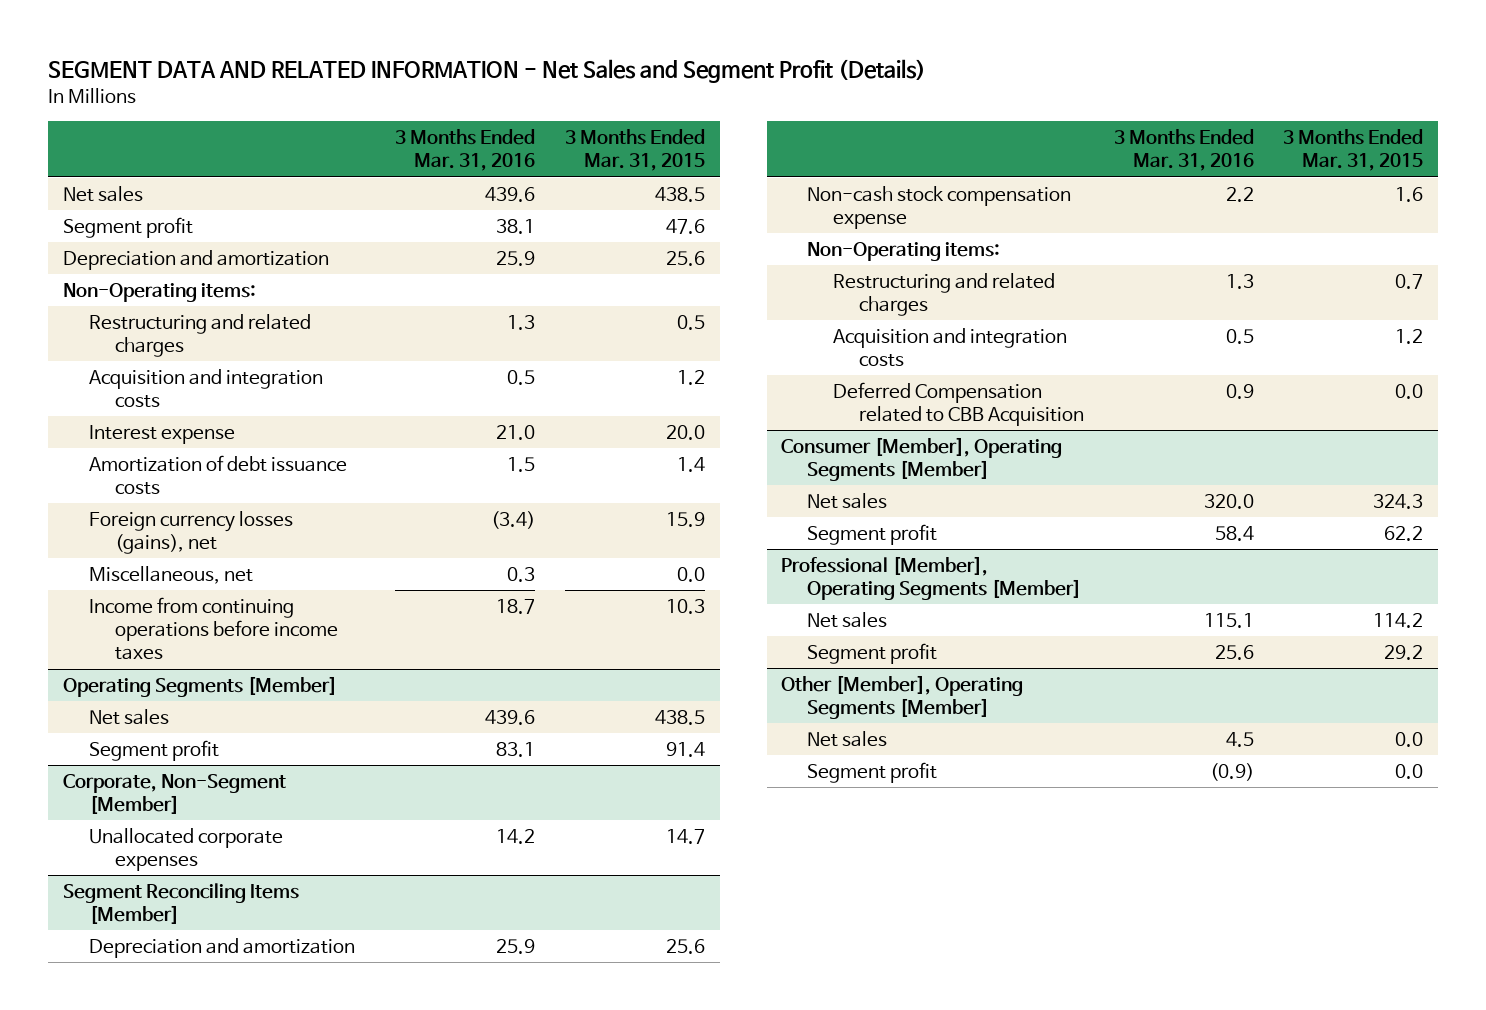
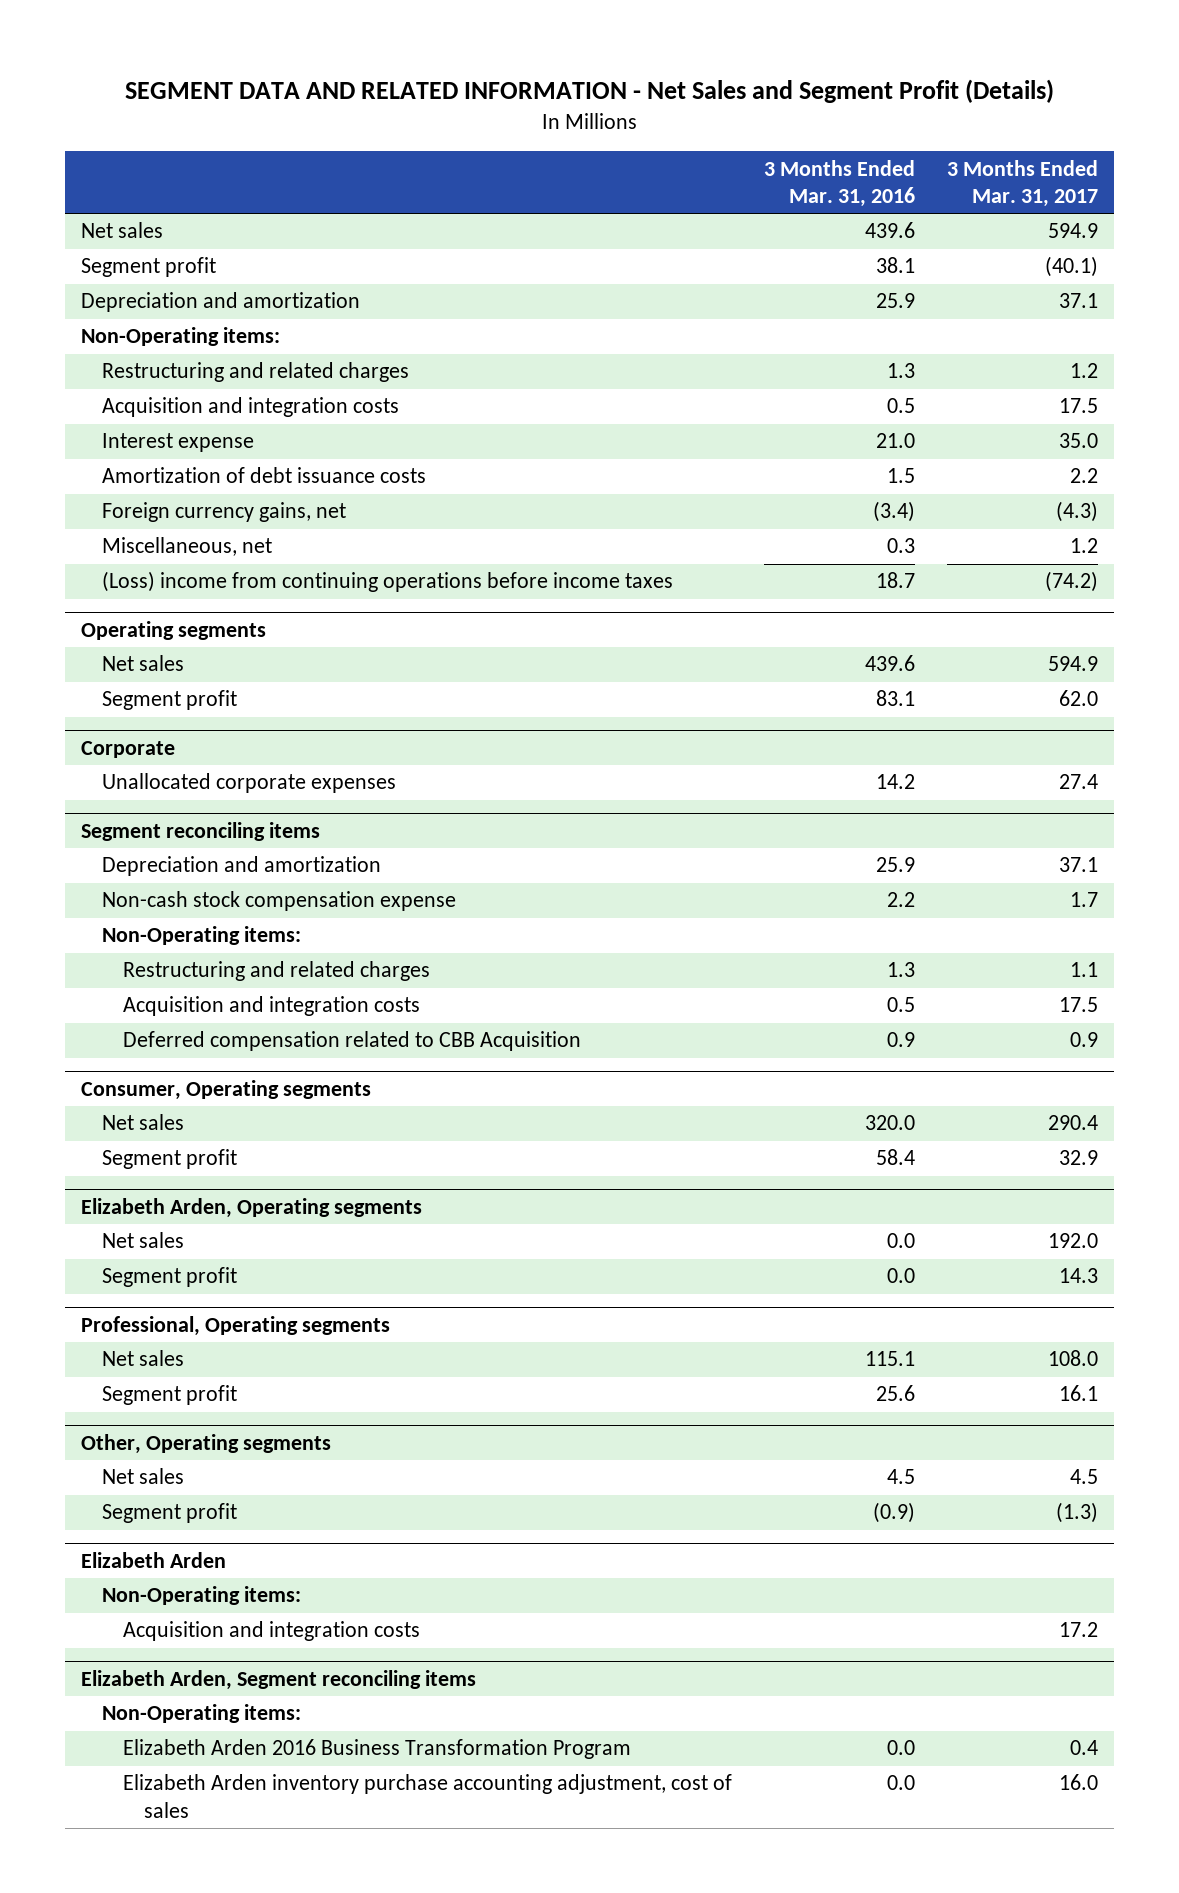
[565,129,706,172] 3 Months Ended Mar. 31, 2015 -> none
none -> [947,159,1099,208] 3 Months Ended Mar. 31, 2017
[88,510,293,554] Foreign currency losses (gains), net -> [101,502,346,523] Foreign currency gains, net
[88,596,338,661] Income from continuing operations before income taxes -> [101,571,673,593] (Loss) income from continuing operations before income taxes
[63,675,338,697] Operating Segments [Member] -> [80,621,266,641] Operating segments
[63,773,287,814] Corporate, Non-Segment [Member] -> [80,741,175,759] Corporate
[63,882,300,924] Segment Reconciling Items [Member] -> [80,822,320,842] Segment reconciling items
[833,381,1085,426] Deferred Compensation related to CBB Acquisition -> [123,1031,582,1052] Deferred compensation related to CBB Acquisition
[781,436,1063,481] Consumer [Member], Operating Segments [Member] -> [80,1080,371,1101] Consumer, Operating segments
none -> [80,1198,422,1219] Elizabeth Arden, Operating segments
none -> [101,1232,184,1249] Net sales
none -> [101,1267,237,1288] Segment profit
[781,555,1082,600] Professional [Member], Operating Segments [Member] -> [80,1316,390,1337] Professional, Operating segments
[781,674,1024,719] Other [Member], Operating Segments [Member] -> [80,1434,331,1455] Other, Operating segments
none -> [80,1552,226,1569] Elizabeth Arden
none -> [101,1586,301,1606] Non-Operating items:
none -> [123,1621,421,1642] Acquisition and integration costs
none -> [80,1670,476,1691] Elizabeth Arden, Segment reconciling items
none -> [101,1704,301,1724] Non-Operating items:
none -> [123,1739,632,1760] Elizabeth Arden 2016 Business Transformation Program
none -> [123,1774,733,1819] Elizabeth Arden inventory purchase accounting adjustment, cost of sales

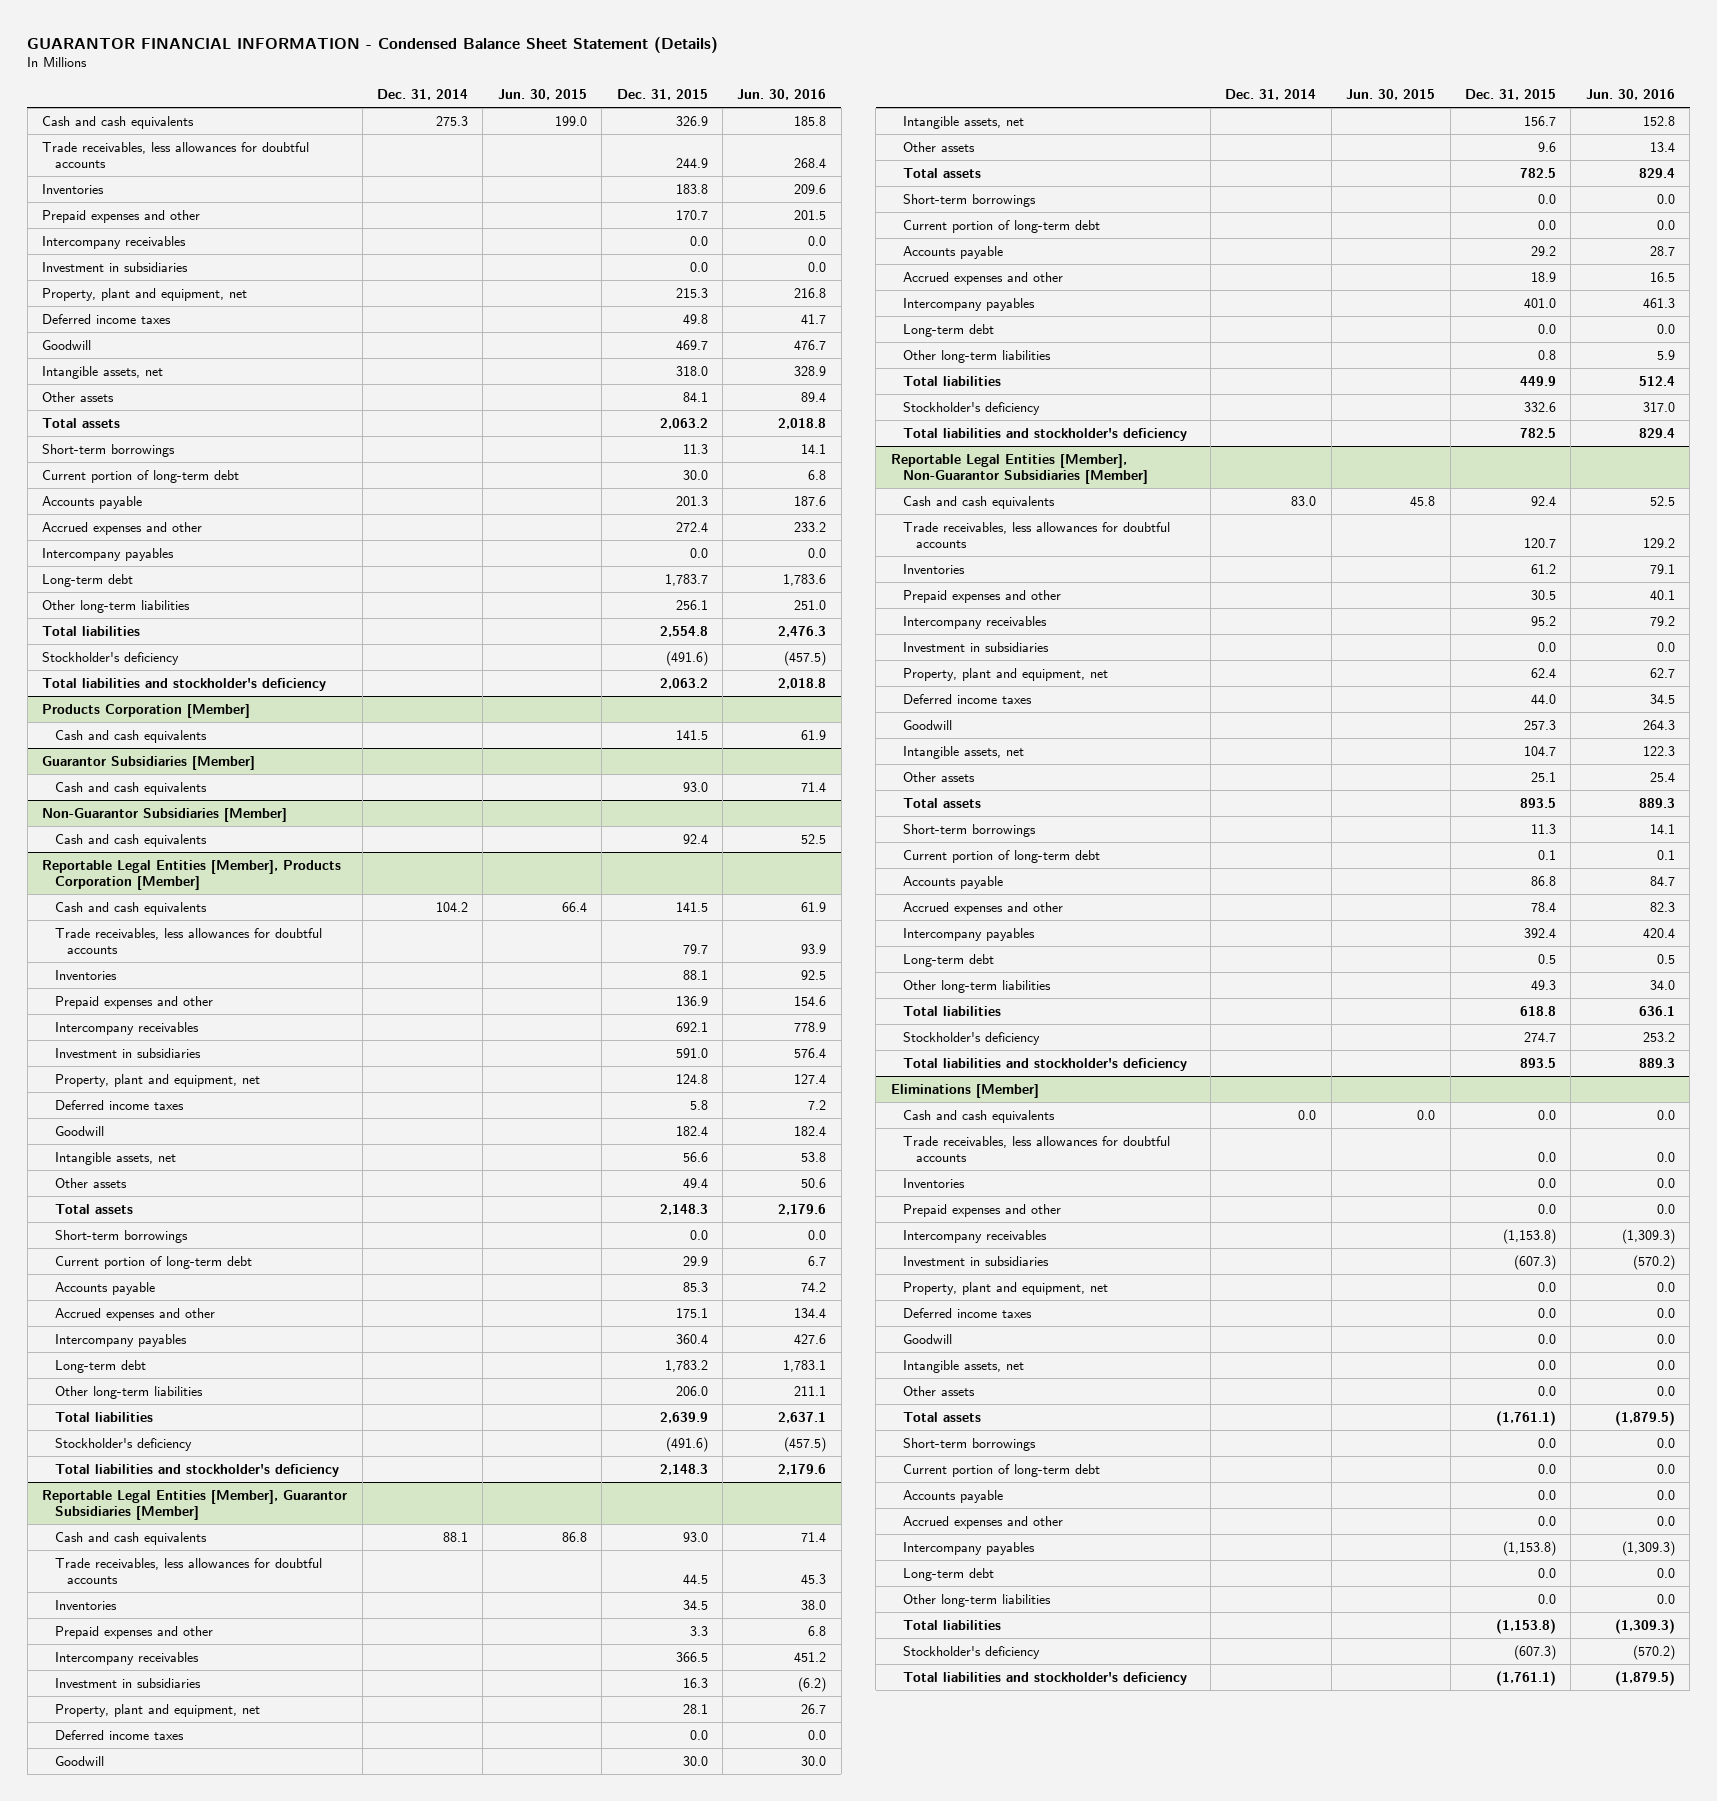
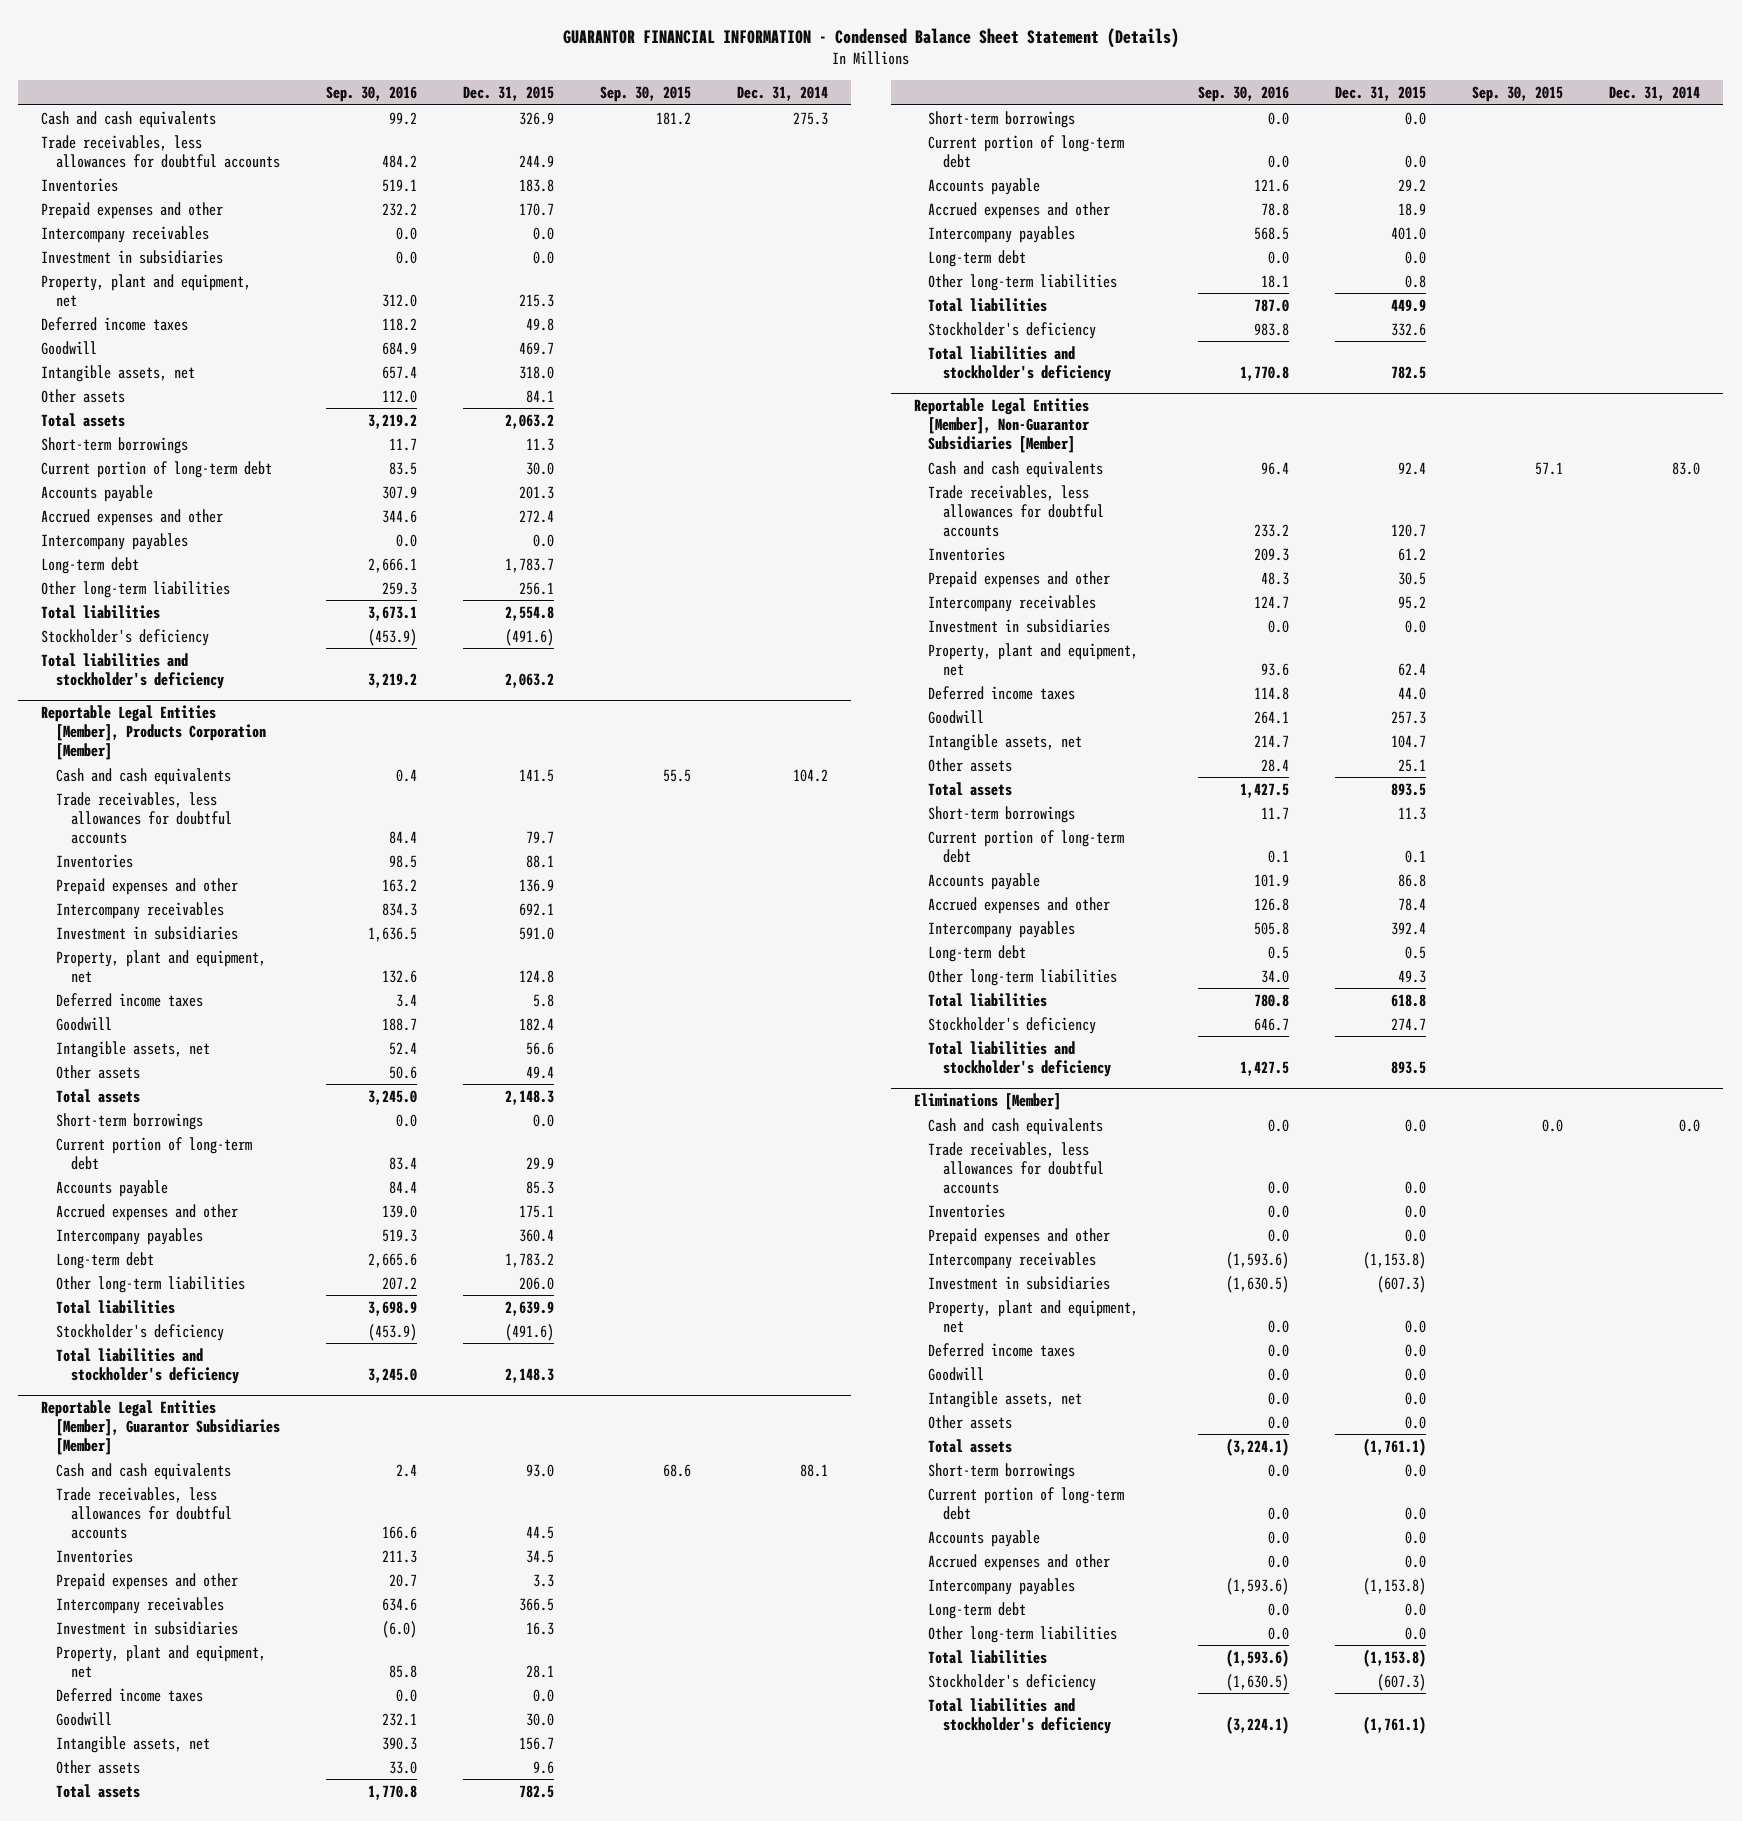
[497,89,587,101] Jun. 30, 2015 -> none
[737,89,827,101] Jun. 30, 2016 -> none
none -> [326,86,418,103] Sep. 30, 2016
none -> [600,86,692,103] Sep. 30, 2015
[42,703,251,718] Products Corporation [Member] -> none
[54,729,207,743] Cash and cash equivalents -> none
[42,755,256,770] Guarantor Subsidiaries [Member] -> none
[54,781,207,795] Cash and cash equivalents -> none
[42,807,288,822] Non-Guarantor Subsidiaries [Member] -> none
[54,833,207,847] Cash and cash equivalents -> none

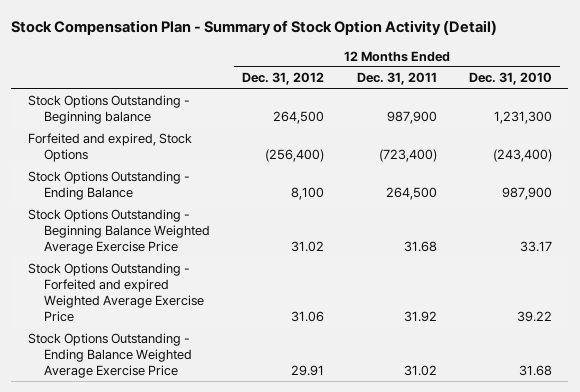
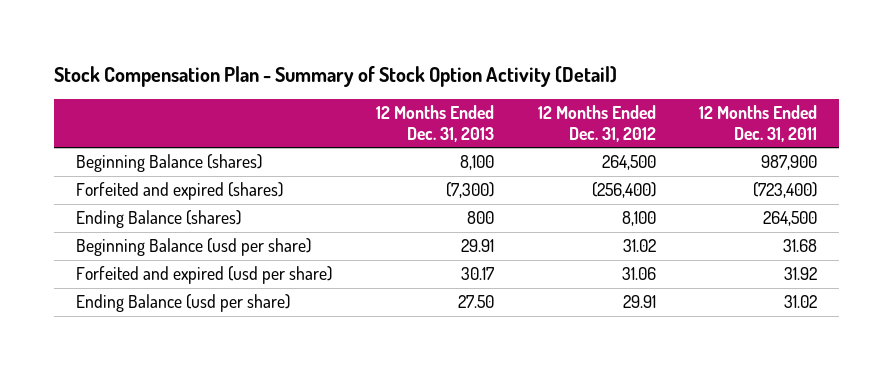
[468,72,552,86] Dec. 31, 2010 -> none
none -> [376,105,495,142] 12 Months Ended Dec. 31, 2013
[27,94,190,124] Stock Options Outstanding - Beginning balance -> [76,154,263,173] Beginning Balance (shares)
[27,132,192,162] Forfeited and expired, Stock Options -> [76,182,284,201] Forfeited and expired (shares)
[27,170,190,200] Stock Options Outstanding - Ending Balance -> [76,210,242,229] Ending Balance (shares)
[27,208,210,254] Stock Options Outstanding - Beginning Balance Weighted Average Exercise Price -> [76,238,312,257] Beginning Balance (usd per share)
[27,262,204,322] Stock Options Outstanding - Forfeited and expired Weighted Average Exercise Price -> [76,266,333,285] Forfeited and expired (usd per share)
[27,332,192,378] Stock Options Outstanding - Ending Balance Weighted Average Exercise Price -> [76,294,291,313] Ending Balance (usd per share)

